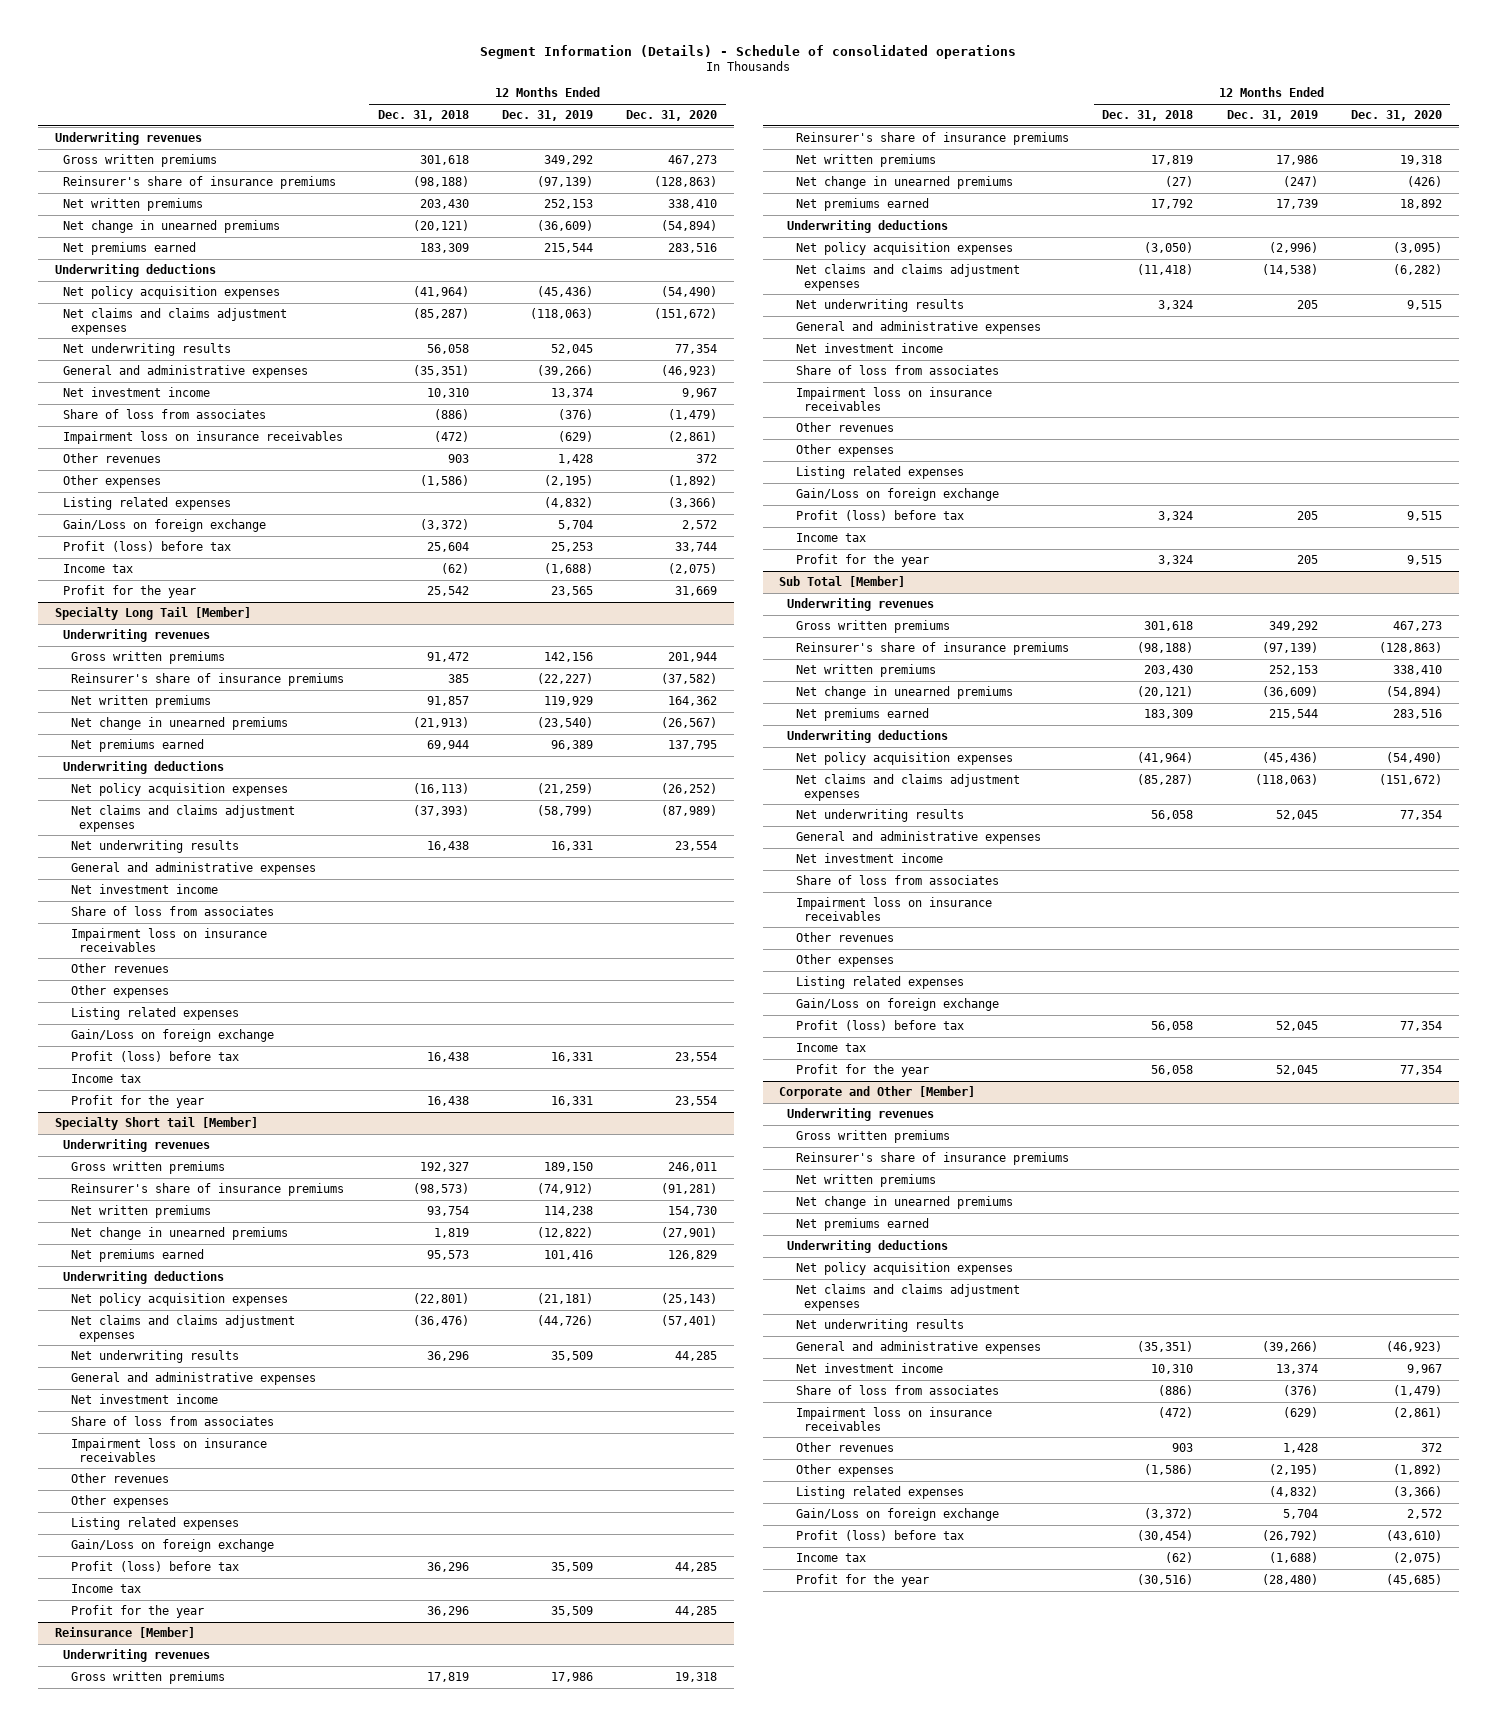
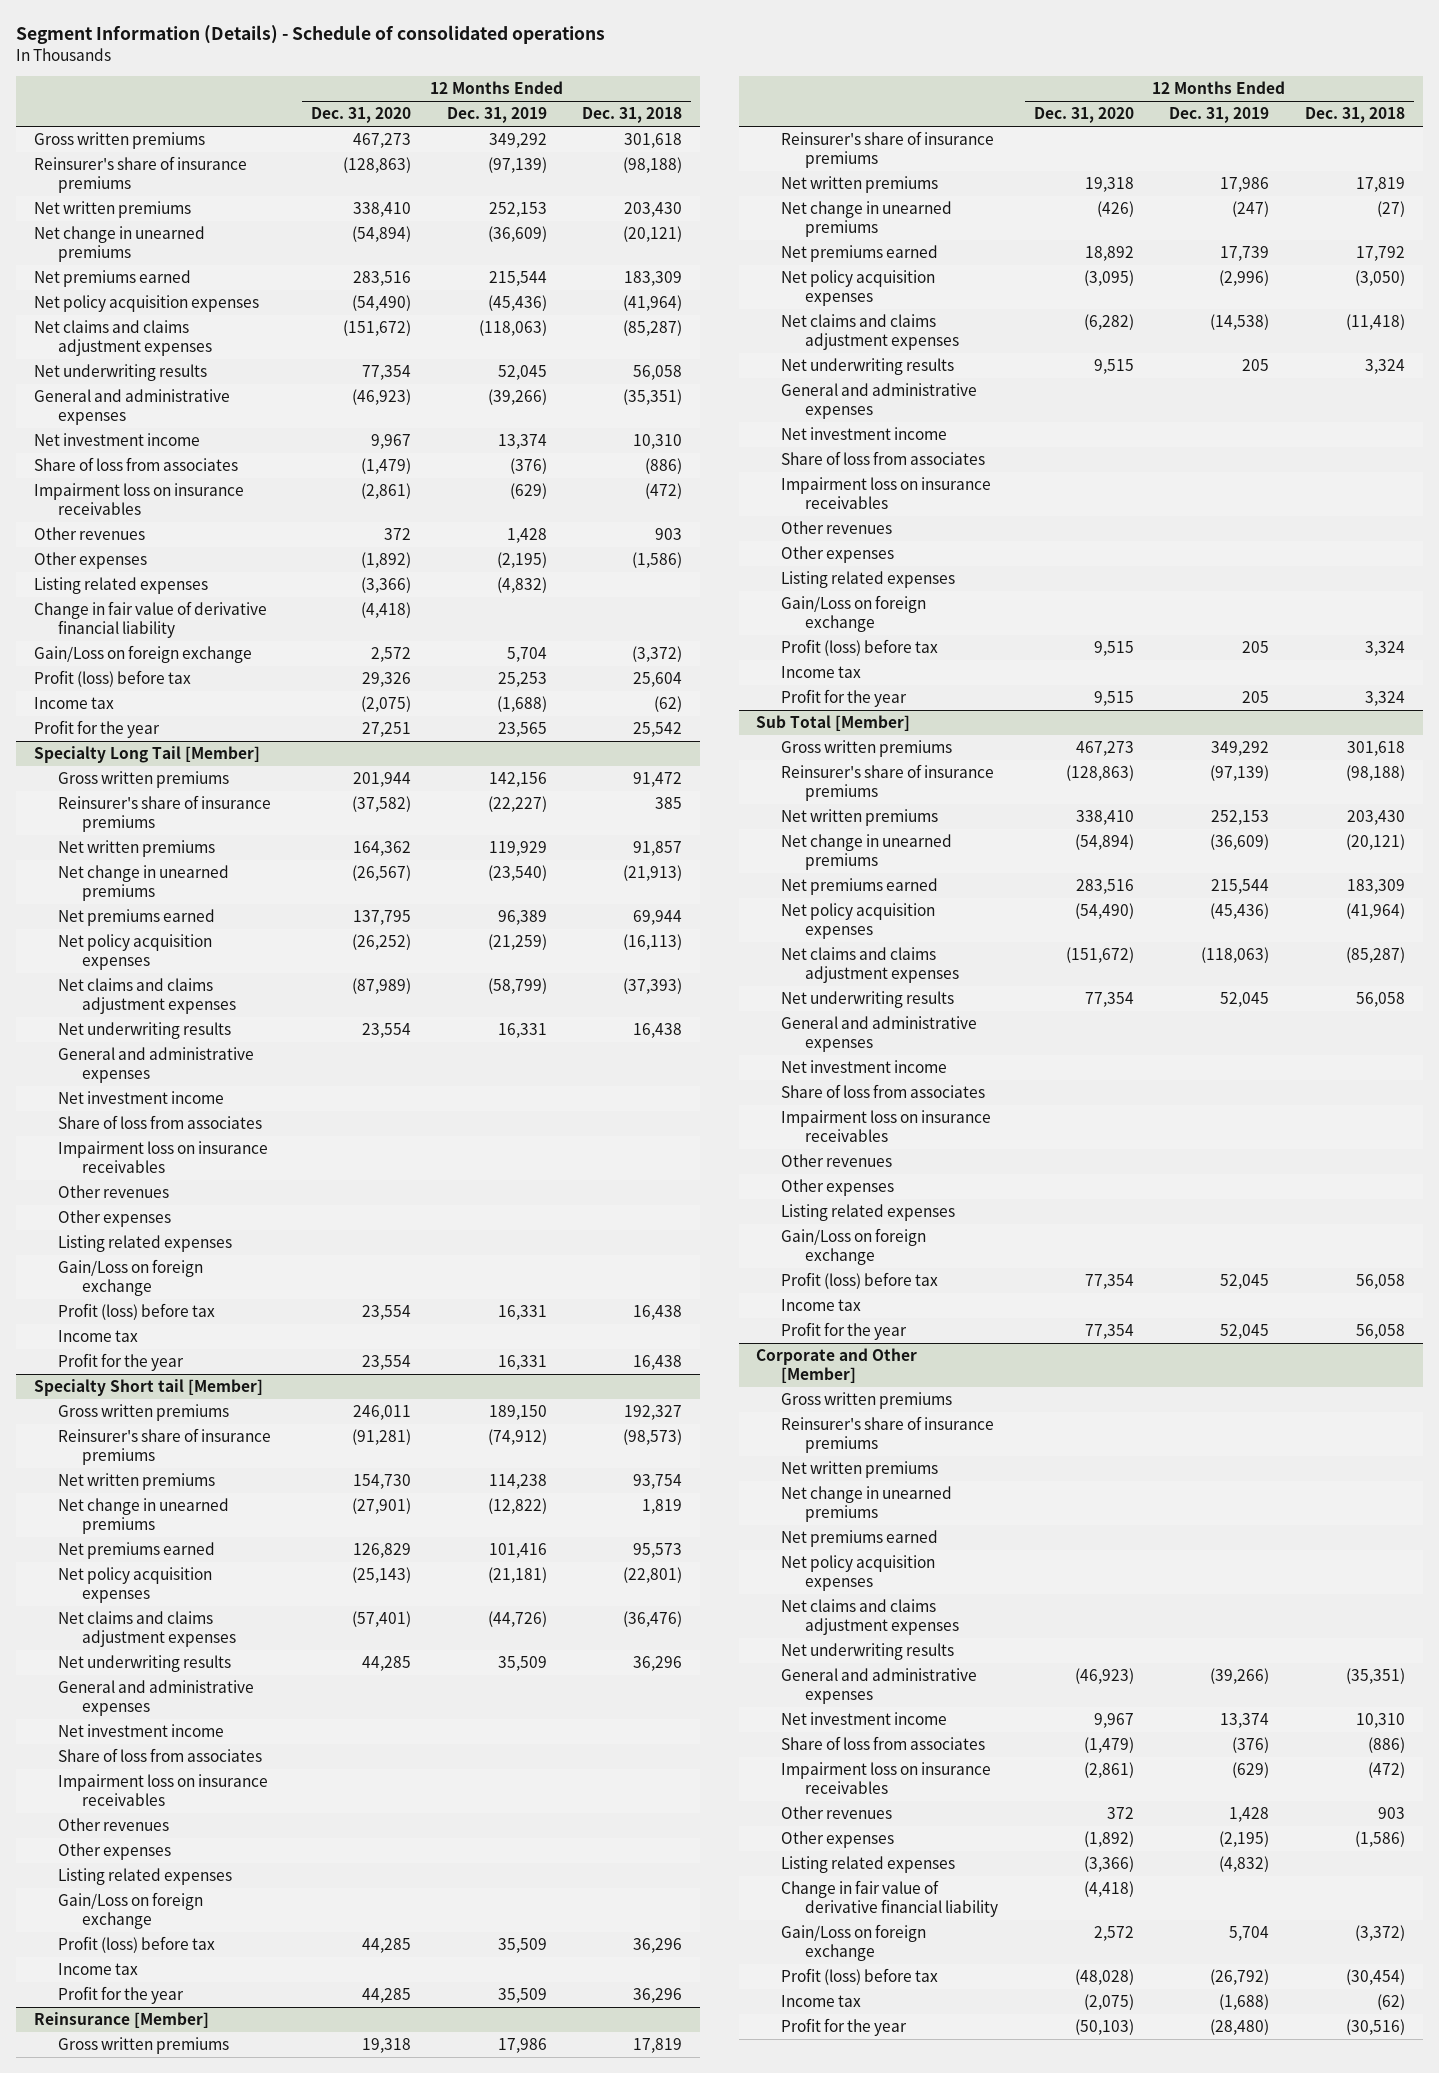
[54,131,202,145] Underwriting revenues -> none
[54,263,216,277] Underwriting deductions -> none
none -> [33,601,267,639] Change in fair value of derivative financial liability
[675,541,718,552] 33,744 -> [361,672,411,688] 29,326
[675,585,718,596] 31,669 -> [361,722,411,738] 27,251
[62,628,210,642] Underwriting revenues -> none
[62,760,224,774] Underwriting deductions -> none
[62,1138,210,1152] Underwriting revenues -> none
[62,1270,224,1284] Underwriting deductions -> none
[62,1648,210,1662] Underwriting revenues -> none
[787,219,949,233] Underwriting deductions -> none
[787,597,935,611] Underwriting revenues -> none
[787,729,949,743] Underwriting deductions -> none
[787,1107,935,1121] Underwriting revenues -> none
[787,1239,949,1253] Underwriting deductions -> none
none -> [780,1880,998,1918] Change in fair value of derivative financial liability
[1386,1529,1443,1541] (43,610) -> [1074,1969,1134,1986] (48,028)
[1386,1573,1443,1585] (45,685) -> [1074,2019,1134,2036] (50,103)

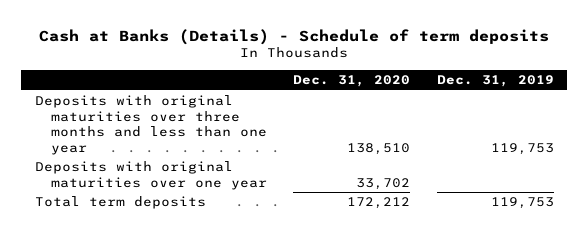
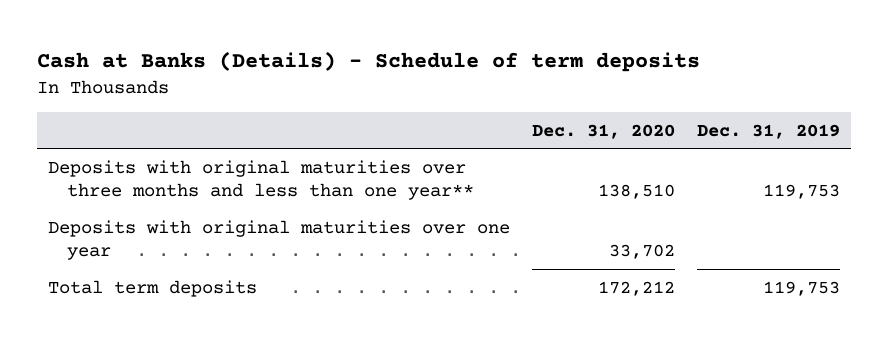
[34,95,267,155] Deposits with original maturities over three months and less than one year -> [48,159,475,201] Deposits with original maturities over three months and less than one year**

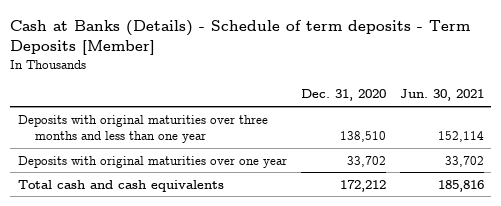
[37,50,701,72] Cash at Banks (Details) - Schedule of term deposits -> [10,19,471,56] Cash at Banks (Details) - Schedule of term deposits - Term Deposits [Member]
[696,123,840,139] Dec. 31, 2019 -> none
none -> [399,89,484,102] Jun. 30, 2021
[48,159,475,201] Deposits with original maturities over three months and less than one year** -> [17,114,268,144] Deposits with original maturities over three months and less than one year
[48,279,258,297] Total term deposits -> [17,179,224,192] Total cash and cash equivalents

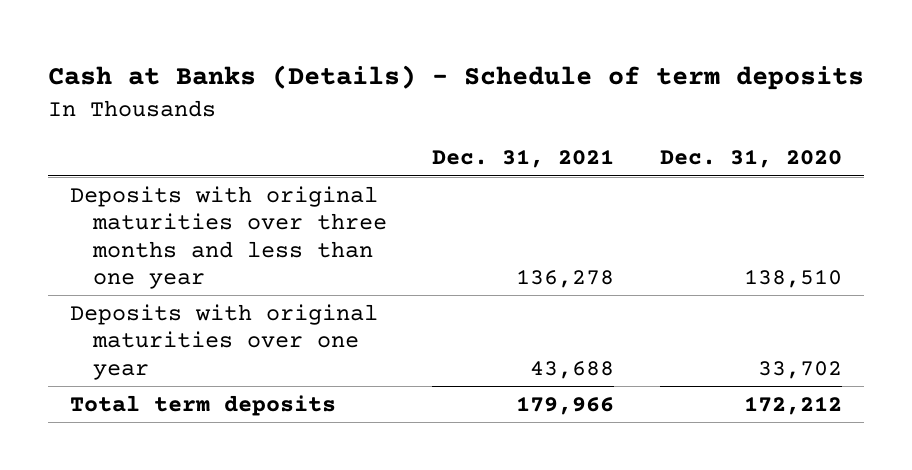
[10,19,471,56] Cash at Banks (Details) - Schedule of term deposits - Term Deposits [Member] -> [47,65,864,91] Cash at Banks (Details) - Schedule of term deposits
[399,89,484,102] Jun. 30, 2021 -> none
none -> [432,149,615,169] Dec. 31, 2021
[17,179,224,192] Total cash and cash equivalents -> [70,394,337,416] Total term deposits

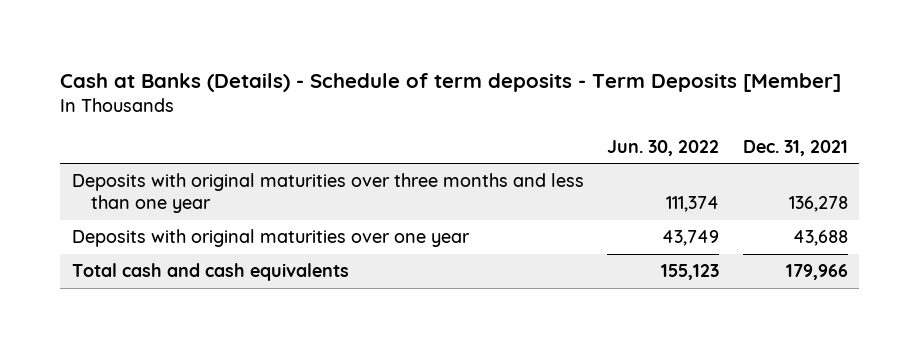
[47,65,864,91] Cash at Banks (Details) - Schedule of term deposits -> [59,72,841,92] Cash at Banks (Details) - Schedule of term deposits - Term Deposits [Member]
[659,149,842,169] Dec. 31, 2020 -> none
none -> [607,139,720,156] Jun. 30, 2022
[70,394,337,416] Total term deposits -> [71,263,349,282] Total cash and cash equivalents

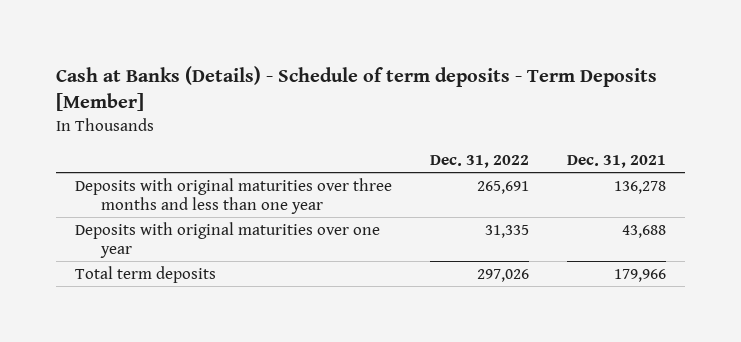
[607,139,720,156] Jun. 30, 2022 -> none
none -> [430,155,530,169] Dec. 31, 2022
[71,263,349,282] Total cash and cash equivalents -> [74,265,216,283] Total term deposits

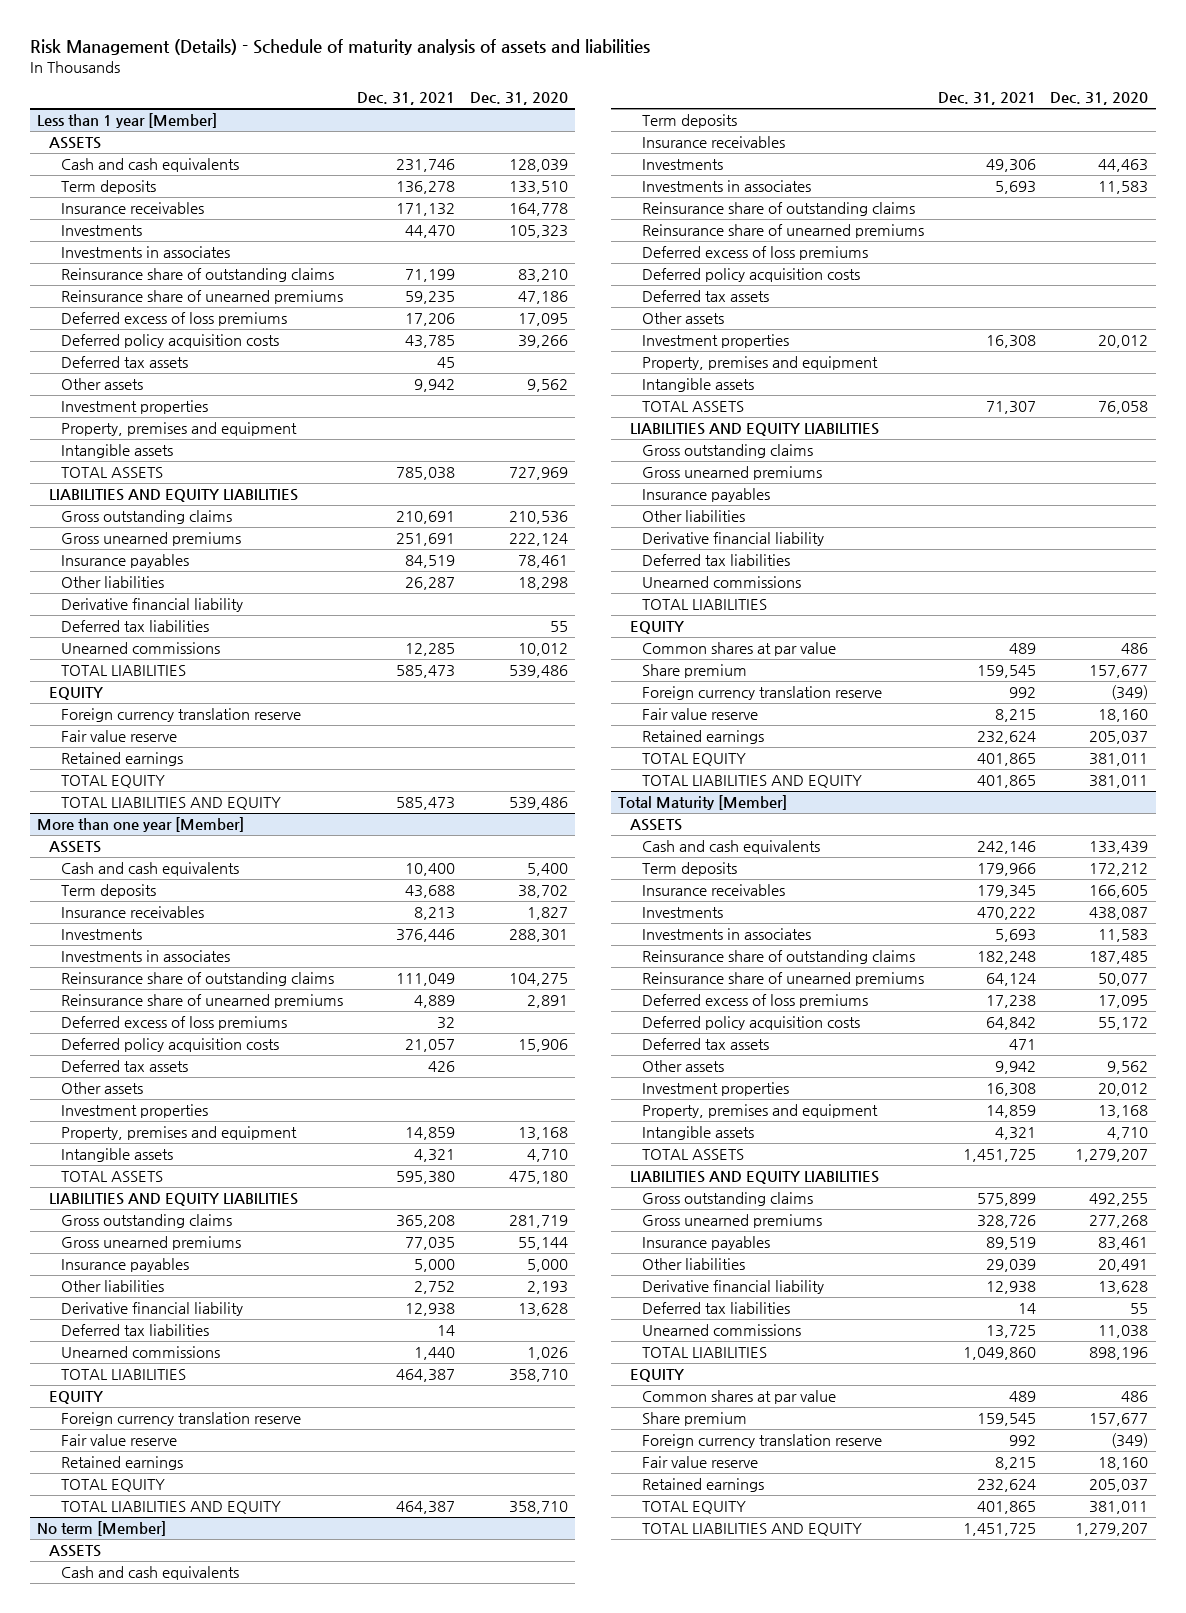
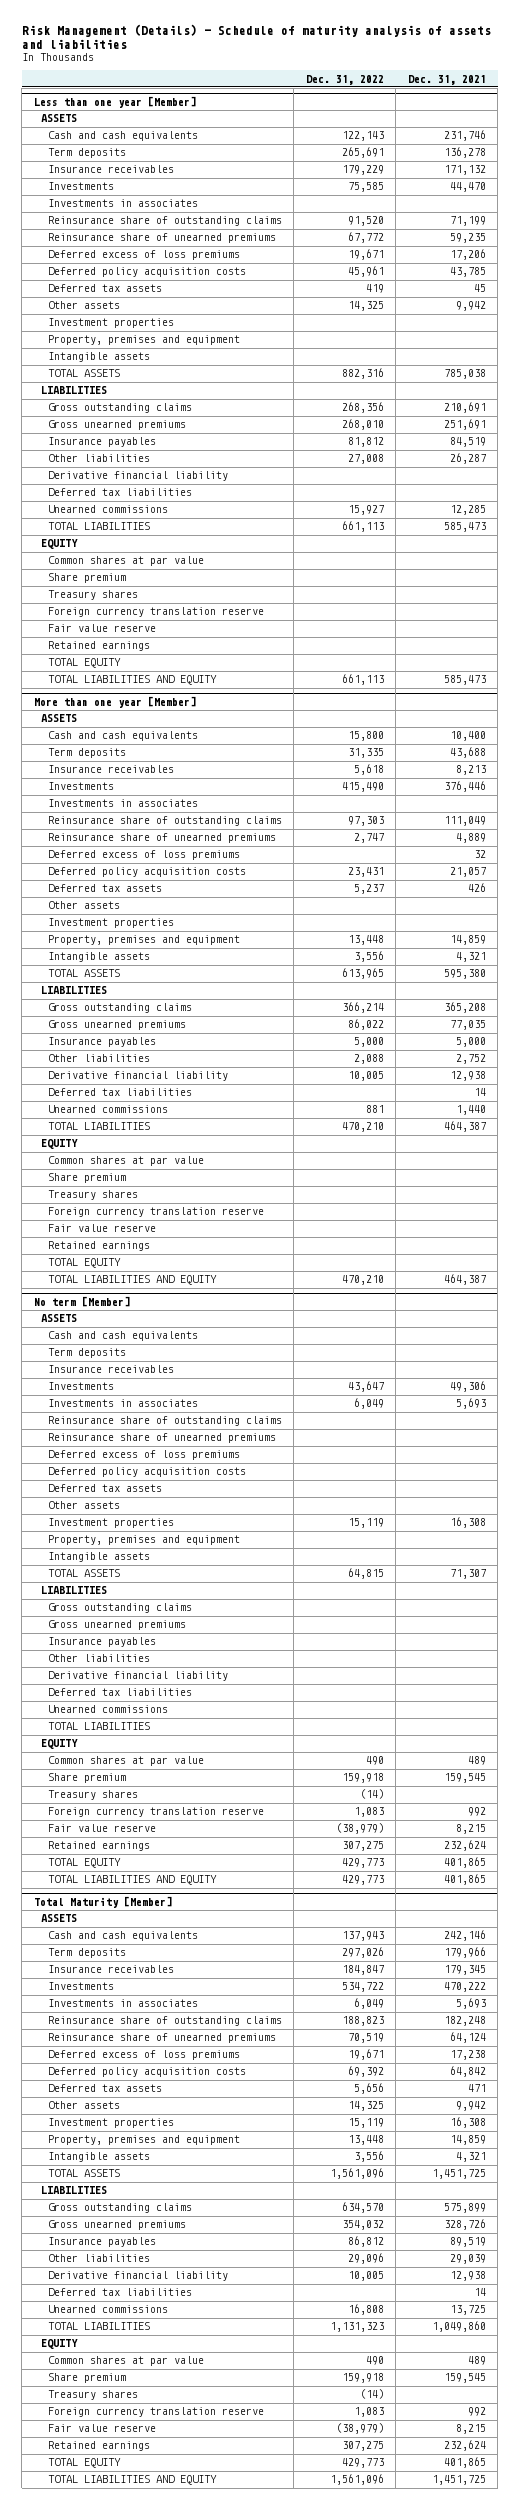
[469,92,568,106] Dec. 31, 2020 -> none
none -> [305,74,384,85] Dec. 31, 2022
[37,113,218,129] Less than 1 year [Member] -> [33,95,196,108] Less than one year [Member]
[49,489,299,503] LIABILITIES AND EQUITY LIABILITIES -> none
none -> [40,386,107,395] LIABILITIES
none -> [47,556,204,567] Common shares at par value
none -> [47,573,126,584] Share premium
none -> [47,590,138,601] Treasury shares
[49,1193,299,1207] LIABILITIES AND EQUITY LIABILITIES -> none
none -> [40,986,107,995] LIABILITIES
none -> [47,1156,204,1167] Common shares at par value
none -> [47,1173,126,1184] Share premium
none -> [47,1190,138,1201] Treasury shares
[629,423,879,437] LIABILITIES AND EQUITY LIABILITIES -> none
none -> [40,1586,107,1595] LIABILITIES
none -> [47,1790,138,1801] Treasury shares
[629,1171,879,1185] LIABILITIES AND EQUITY LIABILITIES -> none
none -> [40,2186,107,2195] LIABILITIES
none -> [47,2390,138,2401] Treasury shares

